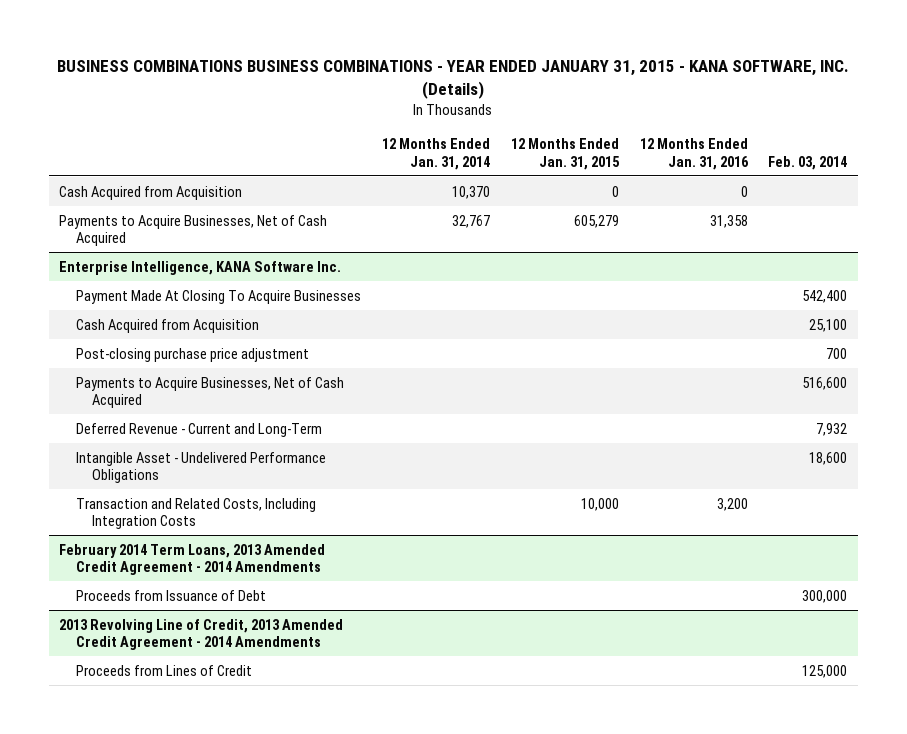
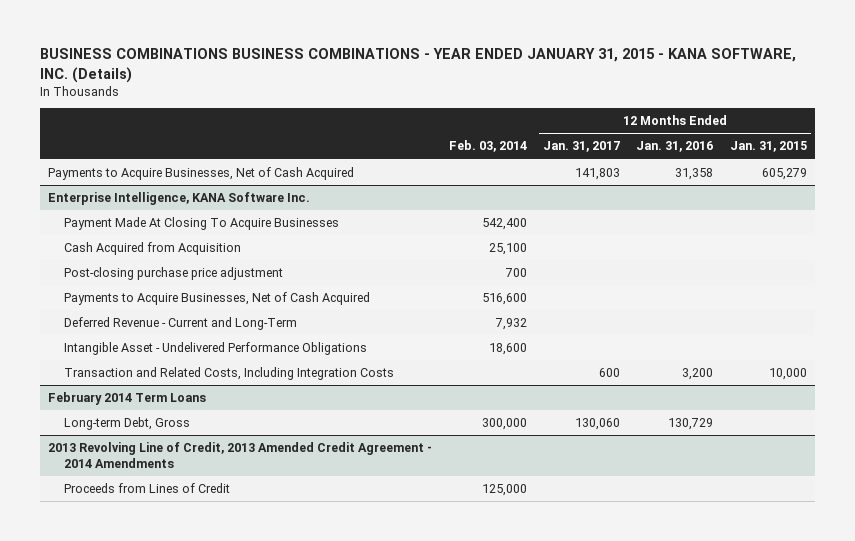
[381,137,490,170] 12 Months Ended Jan. 31, 2014 -> none
none -> [543,141,621,153] Jan. 31, 2017
[59,185,243,200] Cash Acquired from Acquisition -> none
[59,543,326,576] February 2014 Term Loans, 2013 Amended Credit Agreement - 2014 Amendments -> none
[75,589,266,601] Proceeds from Issuance of Debt -> none
none -> [48,392,207,406] February 2014 Term Loans
none -> [64,417,191,431] Long-term Debt, Gross

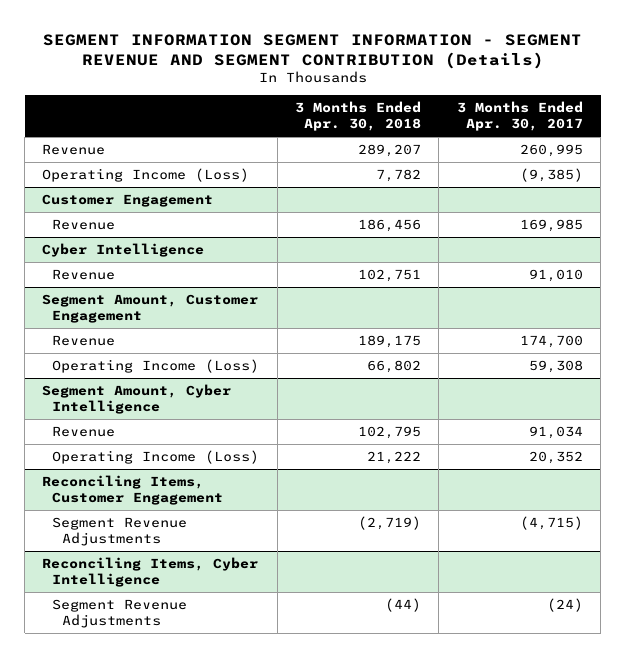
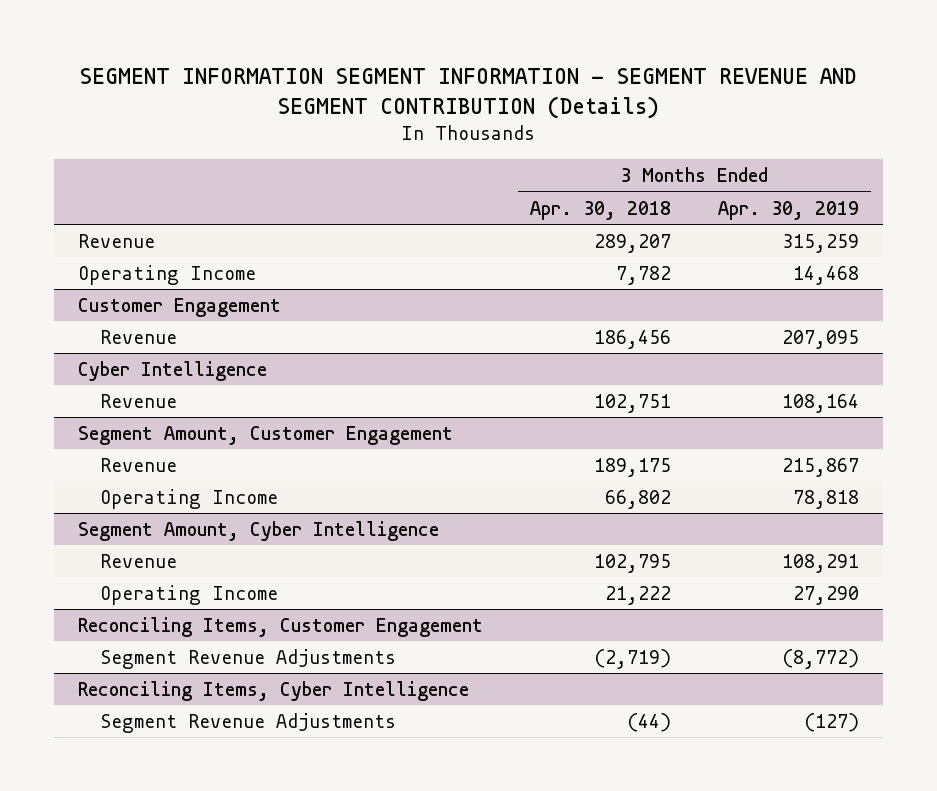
[456,101,583,132] 3 Months Ended Apr. 30, 2017 -> none
none -> [718,200,860,220] Apr. 30, 2019
[42,168,250,183] Operating Income (Loss) -> [77,264,256,285] Operating Income
[52,359,260,374] Operating Income (Loss) -> [99,488,278,509] Operating Income
[52,450,260,465] Operating Income (Loss) -> [99,584,278,605] Operating Income

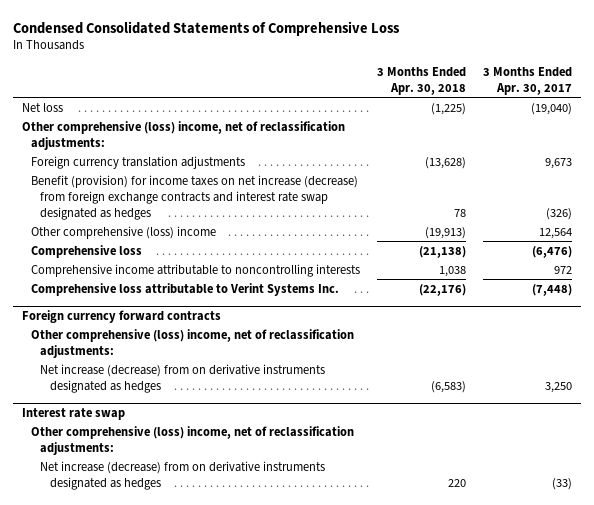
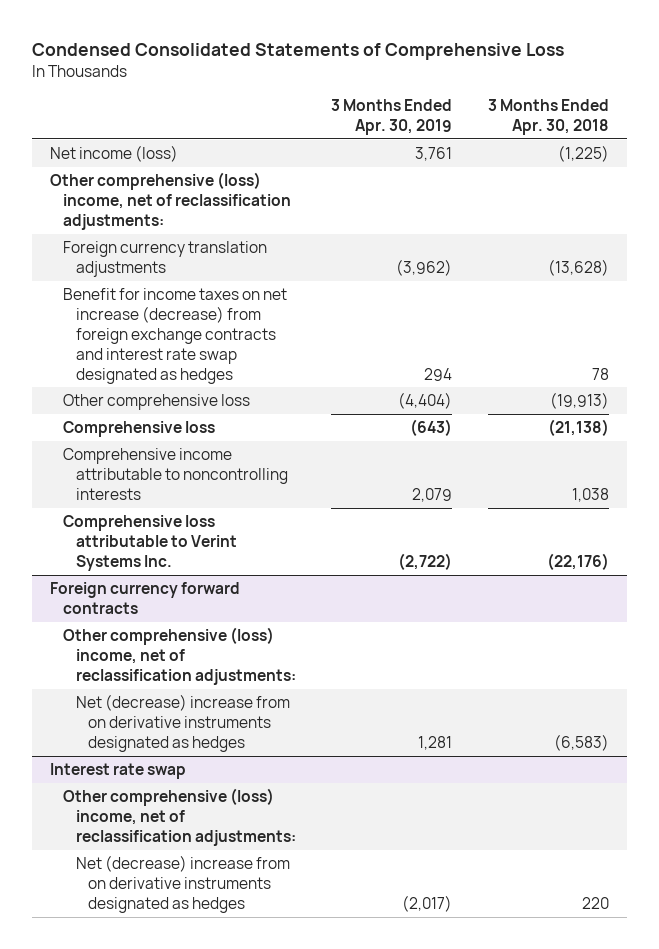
[483,66,573,95] 3 Months Ended Apr. 30, 2017 -> none
none -> [331,99,453,136] 3 Months Ended Apr. 30, 2019
[21,102,63,112] Net loss -> [50,145,179,163] Net income (loss)
[31,174,359,220] Benefit (provision) for income taxes on net increase (decrease) from foreign exchange contracts and interest rate swap designated as hedges -> [62,288,287,384] Benefit for income taxes on net increase (decrease) from foreign exchange contracts and interest rate swap designated as hedges
[31,225,217,239] Other comprehensive (loss) income -> [62,394,250,411] Other comprehensive loss
[40,363,326,393] Net increase (decrease) from on derivative instruments designated as hedges -> [75,694,290,752] Net (decrease) increase from on derivative instruments designated as hedges
[40,460,326,490] Net increase (decrease) from on derivative instruments designated as hedges -> [75,855,290,913] Net (decrease) increase from on derivative instruments designated as hedges

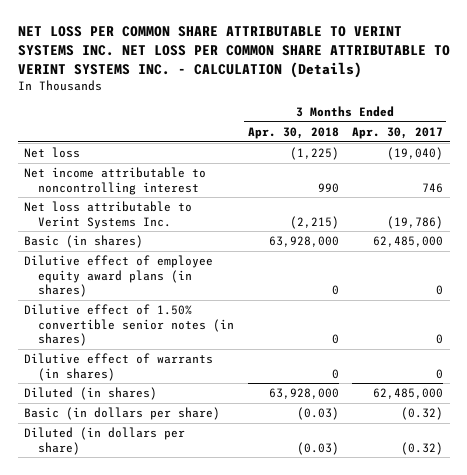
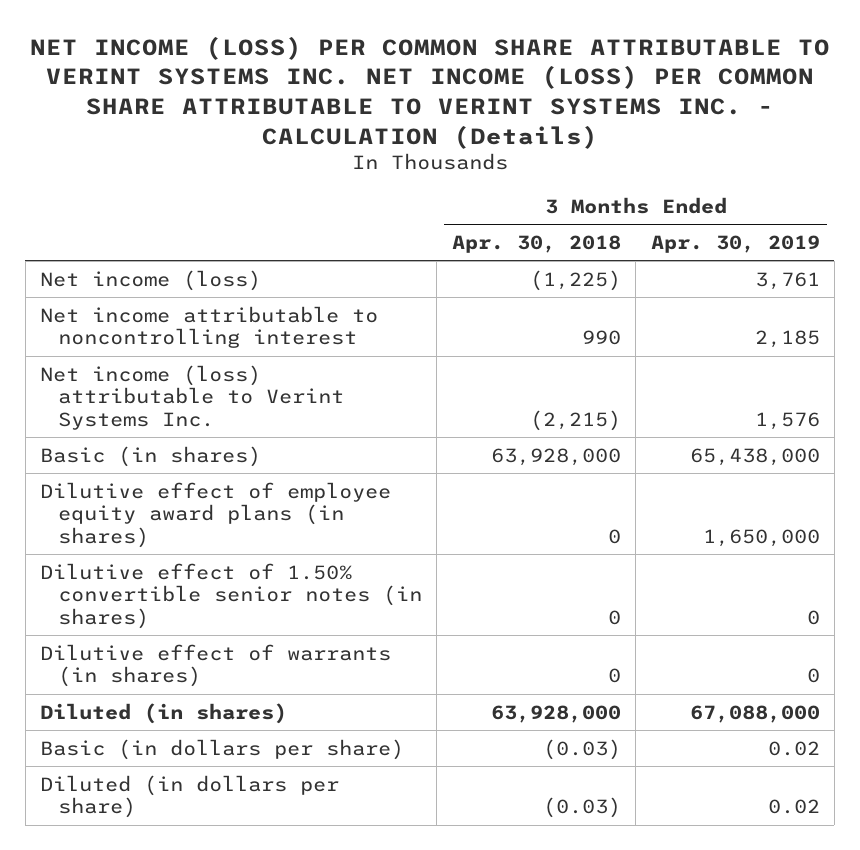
[17,26,450,78] NET LOSS PER COMMON SHARE ATTRIBUTABLE TO VERINT SYSTEMS INC. NET LOSS PER COMMON SHARE ATTRIBUTABLE TO VERINT SYSTEMS INC. - CALCULATION (Details) -> [29,35,830,149] NET INCOME (LOSS) PER COMMON SHARE ATTRIBUTABLE TO VERINT SYSTEMS INC. NET INCOME (LOSS) PER COMMON SHARE ATTRIBUTABLE TO VERINT SYSTEMS INC. - CALCULATION (Details)
[352,126,444,139] Apr. 30, 2017 -> none
none -> [650,234,820,253] Apr. 30, 2019
[24,147,81,159] Net loss -> [40,269,262,291] Net income (loss)
[24,201,193,229] Net loss attributable to Verint Systems Inc. -> [40,364,344,431] Net income (loss) attributable to Verint Systems Inc.

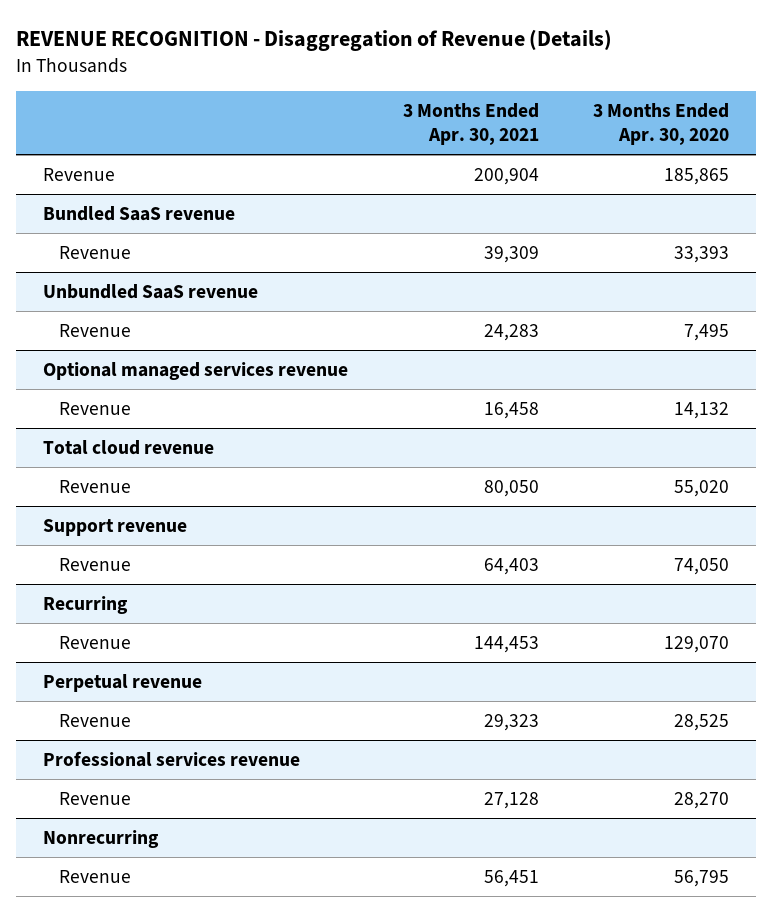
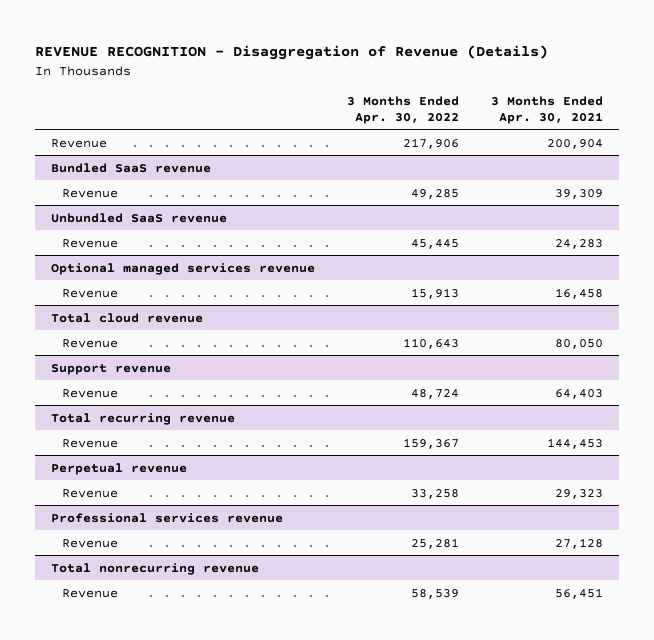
[593,103,730,146] 3 Months Ended Apr. 30, 2020 -> none
none -> [346,95,459,124] 3 Months Ended Apr. 30, 2022
[43,595,129,614] Recurring -> [50,412,235,425] Total recurring revenue
[43,829,160,848] Nonrecurring -> [50,562,259,575] Total nonrecurring revenue

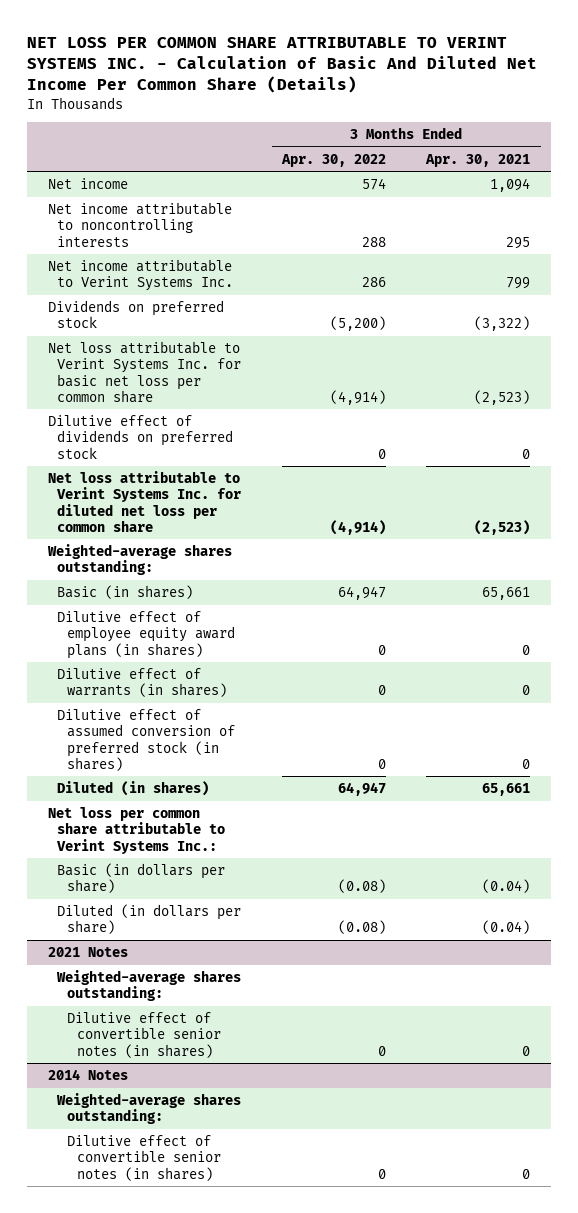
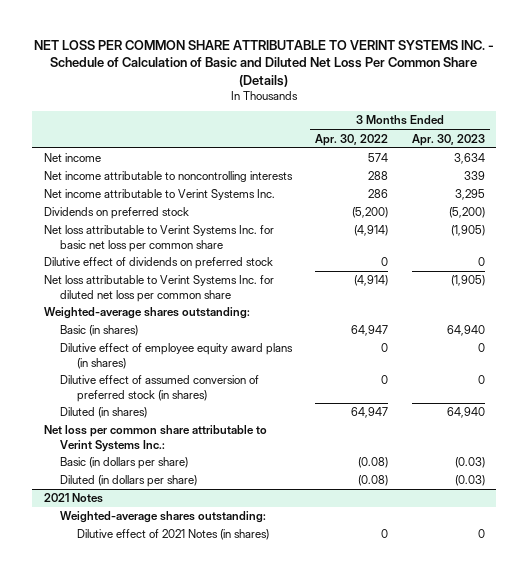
[27,37,538,94] NET LOSS PER COMMON SHARE ATTRIBUTABLE TO VERINT SYSTEMS INC. - Calculation of Basic And Diluted Net Income Per Common Share (Details) -> [34,39,495,87] NET LOSS PER COMMON SHARE ATTRIBUTABLE TO VERINT SYSTEMS INC. - Schedule of Calculation of Basic and Diluted Net Loss Per Common Share (Details)
[425,153,531,167] Apr. 30, 2021 -> none
none -> [411,133,485,146] Apr. 30, 2023
[57,668,228,698] Dilutive effect of warrants (in shares) -> none
[47,1069,128,1081] 2014 Notes -> none
[56,1093,242,1125] Weighted-average shares outstanding: -> none
[67,1135,222,1181] Dilutive effect of convertible senior notes (in shares) -> none
[67,1012,222,1058] Dilutive effect of convertible senior notes (in shares) -> [76,529,269,541] Dilutive effect of 2021 Notes (in shares)

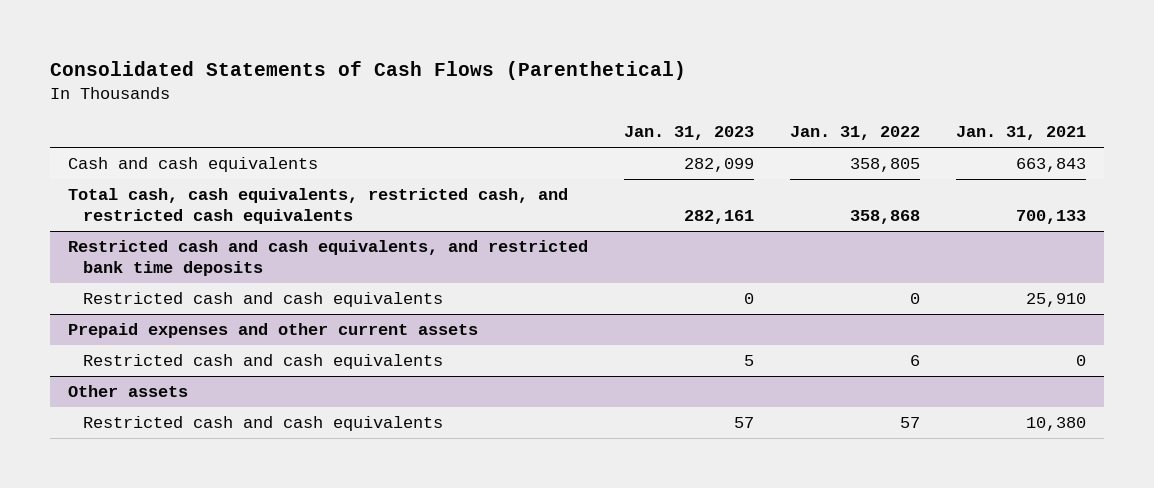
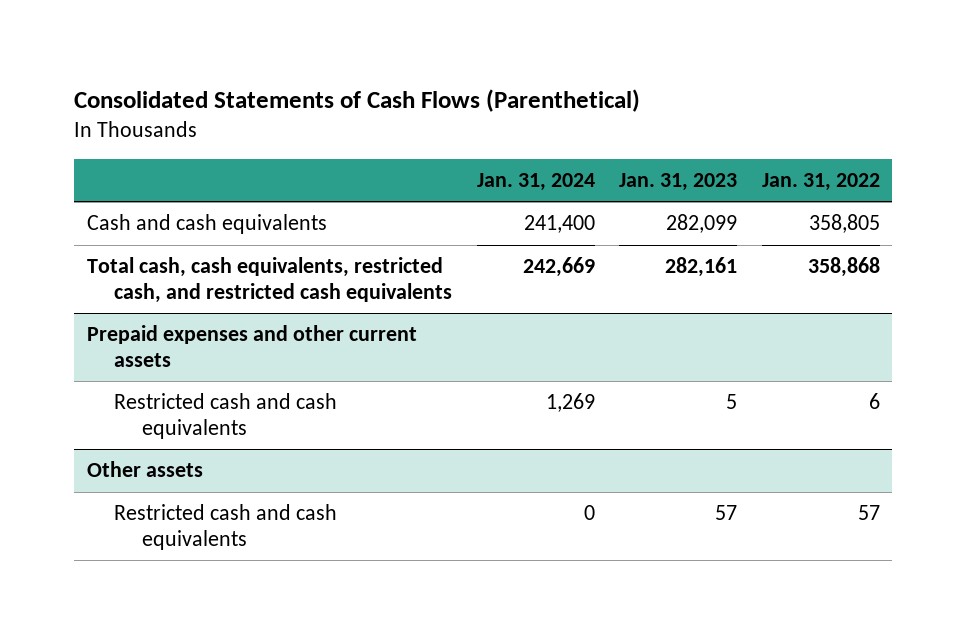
[956,126,1087,141] Jan. 31, 2021 -> none
none -> [476,173,595,192] Jan. 31, 2024
[67,239,588,277] Restricted cash and cash equivalents, and restricted bank time deposits -> none
[82,291,443,307] Restricted cash and cash equivalents -> none

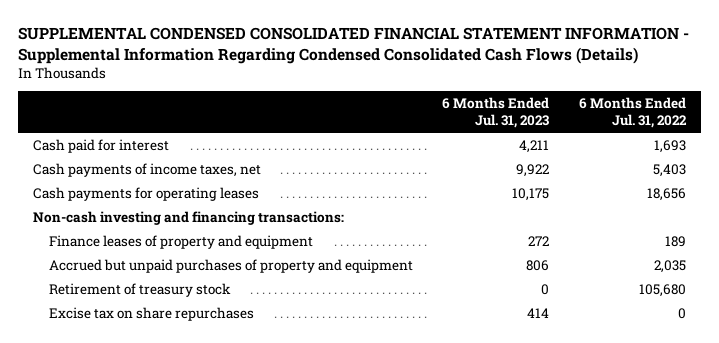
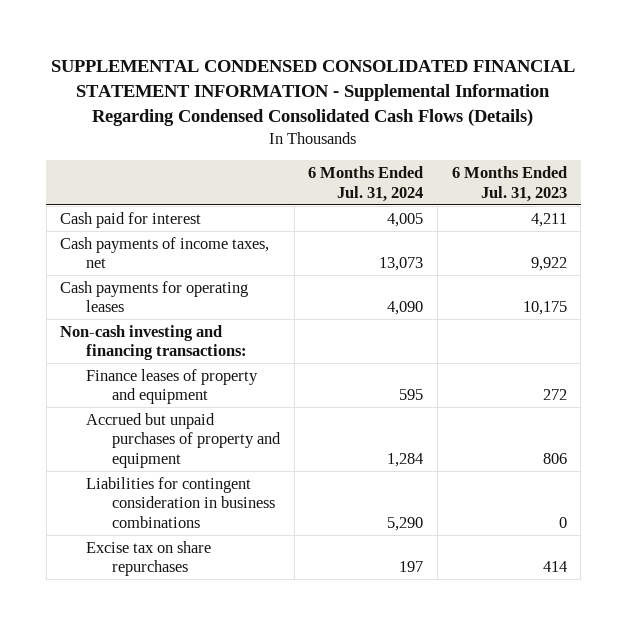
[579,96,688,129] 6 Months Ended Jul. 31, 2022 -> none
none -> [308,165,424,202] 6 Months Ended Jul. 31, 2024
[48,282,231,297] Retirement of treasury stock -> none
none -> [86,476,275,529] Liabilities for contingent consideration in business combinations

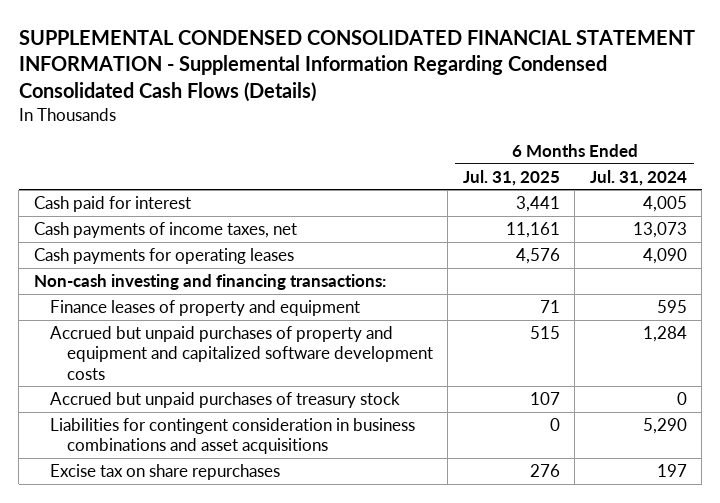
[451,165,567,202] 6 Months Ended Jul. 31, 2023 -> none
none -> [462,169,560,186] Jul. 31, 2025
[86,412,281,469] Accrued but unpaid purchases of property and equipment -> [50,326,433,380] Accrued but unpaid purchases of property and equipment and capitalized software development costs
none -> [50,392,401,409] Accrued but unpaid purchases of treasury stock
[86,476,275,529] Liabilities for contingent consideration in business combinations -> [50,418,416,455] Liabilities for contingent consideration in business combinations and asset acquisitions

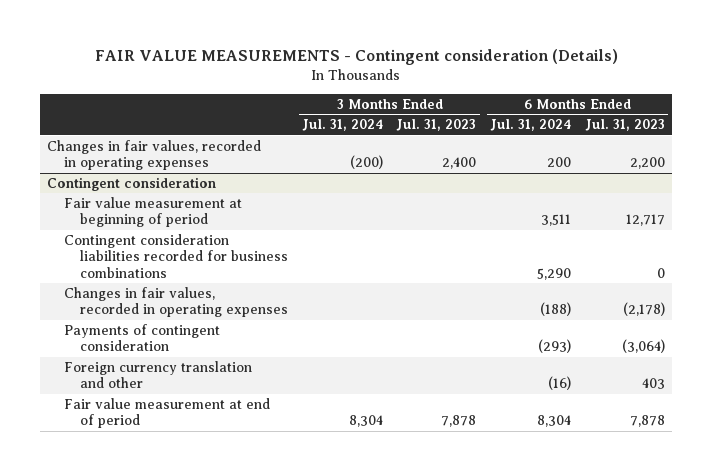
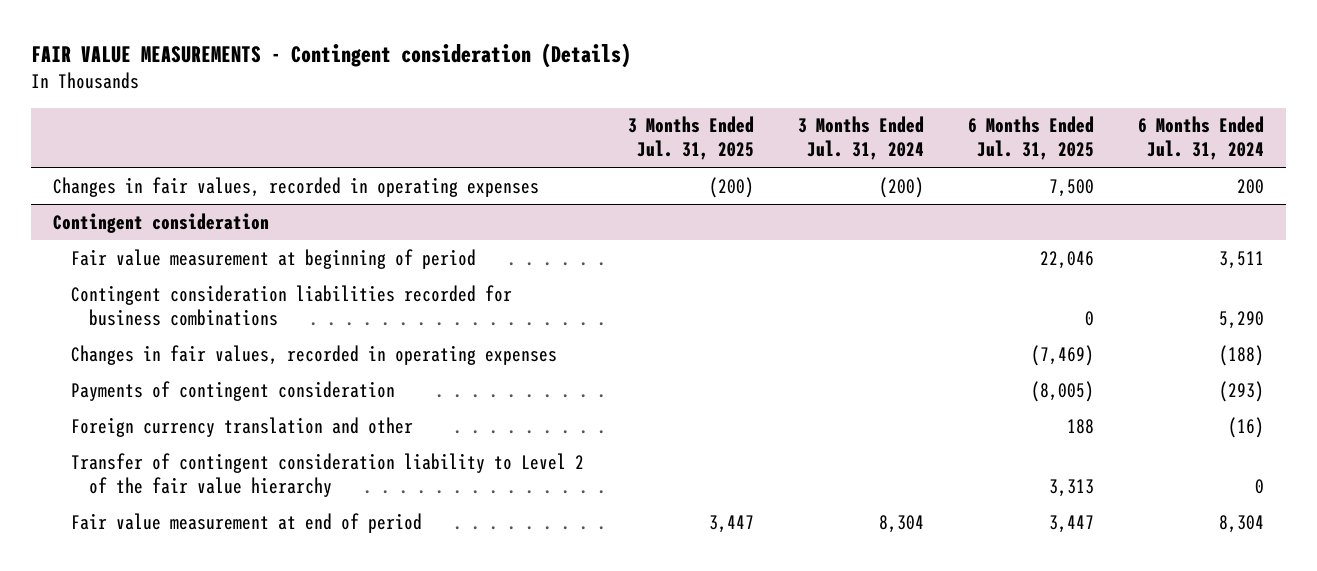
[396,119,477,132] Jul. 31, 2023 -> none
[584,119,665,132] Jul. 31, 2023 -> none
none -> [627,116,754,161] 3 Months Ended Jul. 31, 2025
none -> [968,116,1095,161] 6 Months Ended Jul. 31, 2025
none -> [70,452,584,497] Transfer of contingent consideration liability to Level 2 of the fair value hierarchy

